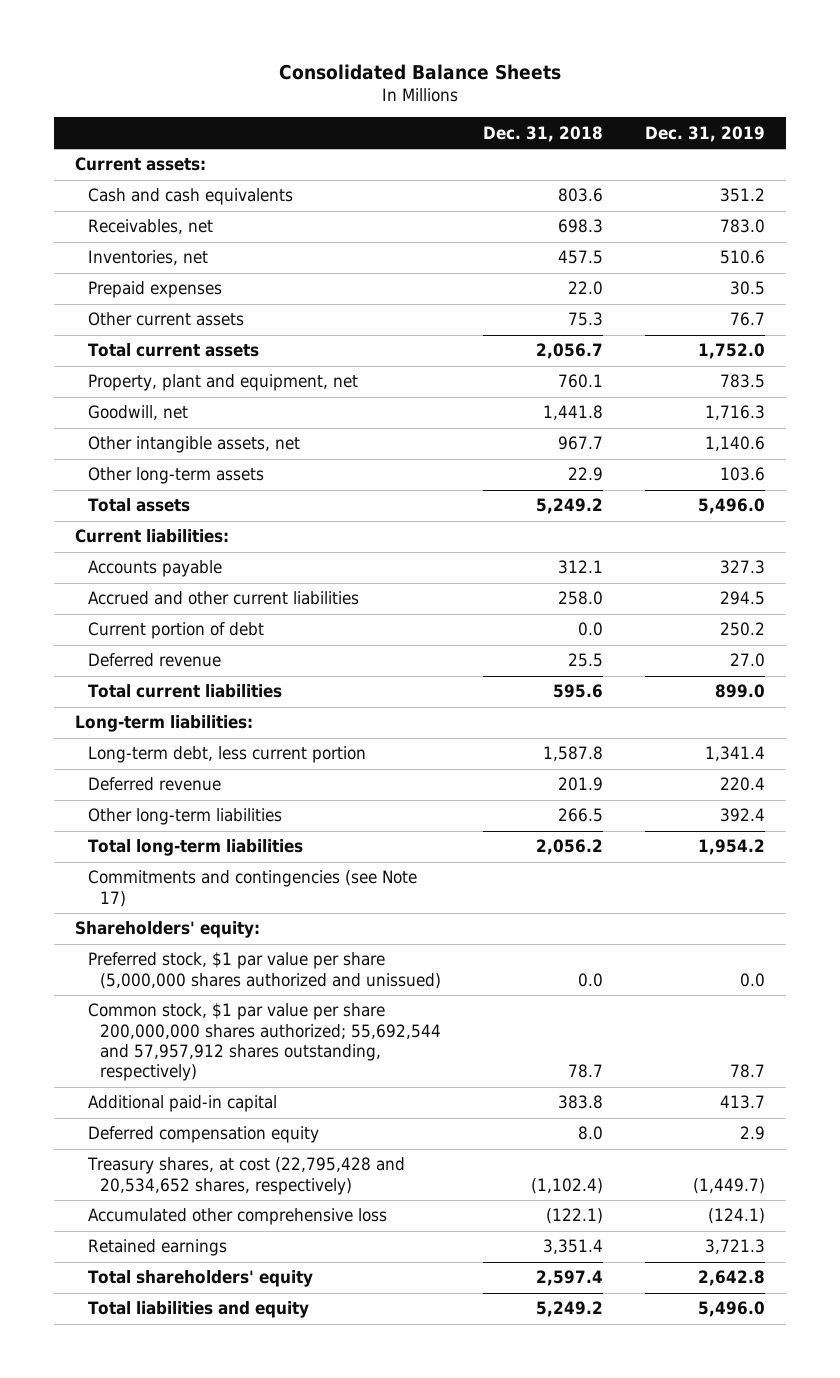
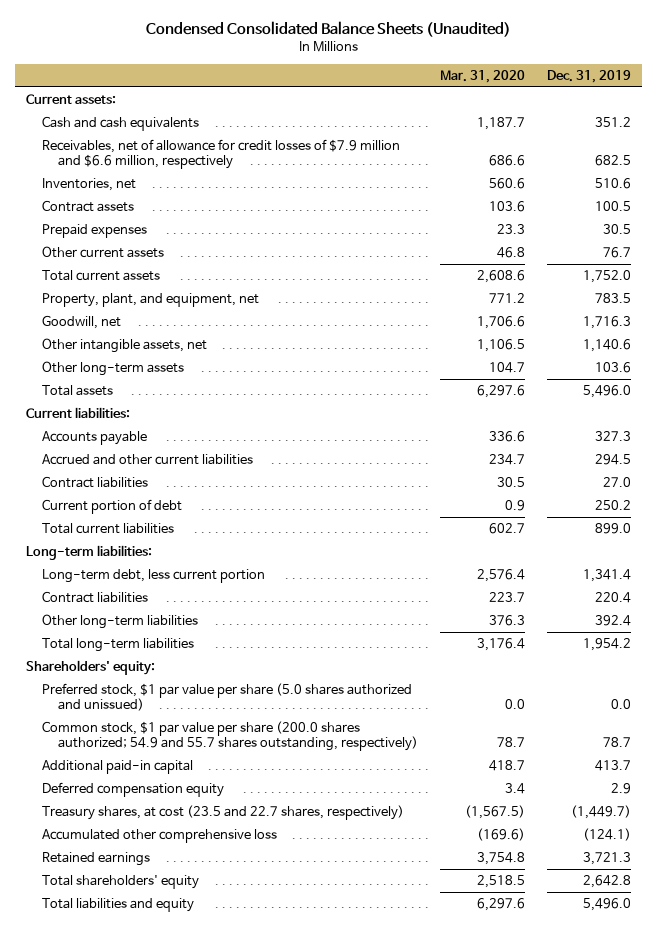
[279,64,562,81] Consolidated Balance Sheets -> [145,21,511,38] Condensed Consolidated Balance Sheets (Unaudited)
[483,125,604,142] Dec. 31, 2018 -> none
none -> [439,69,525,83] Mar. 31, 2020
[87,219,213,235] Receivables, net -> none
none -> [41,138,400,170] Receivables, net of allowance for credit losses of $7.9 million and $6.6 million, respectively
none -> [41,199,134,212] Contract assets
[87,374,358,392] Property, plant and equipment, net -> [41,292,259,307] Property, plant, and equipment, net
none -> [41,475,148,488] Contract liabilities
[87,653,221,668] Deferred revenue -> none
[87,777,221,792] Deferred revenue -> [41,590,148,603] Contract liabilities
[87,870,417,907] Commitments and contingencies (see Note 17) -> none
[87,952,442,989] Preferred stock, $1 par value per share (5,000,000 shares authorized and unissued) -> [41,682,412,712] Preferred stock, $1 par value per share (5.0 shares authorized and unissued)
[87,1003,442,1082] Common stock, $1 par value per share 200,000,000 shares authorized; 55,692,544 and 57,957,912 shares outstanding, respectively) -> [41,720,418,752] Common stock, $1 par value per share (200.0 shares authorized; 54.9 and 55.7 shares outstanding, respectively)
[86,1157,405,1195] Treasury shares, at cost (22,795,428 and 20,534,652 shares, respectively) -> [41,804,404,820] Treasury shares, at cost (23.5 and 22.7 shares, respectively)

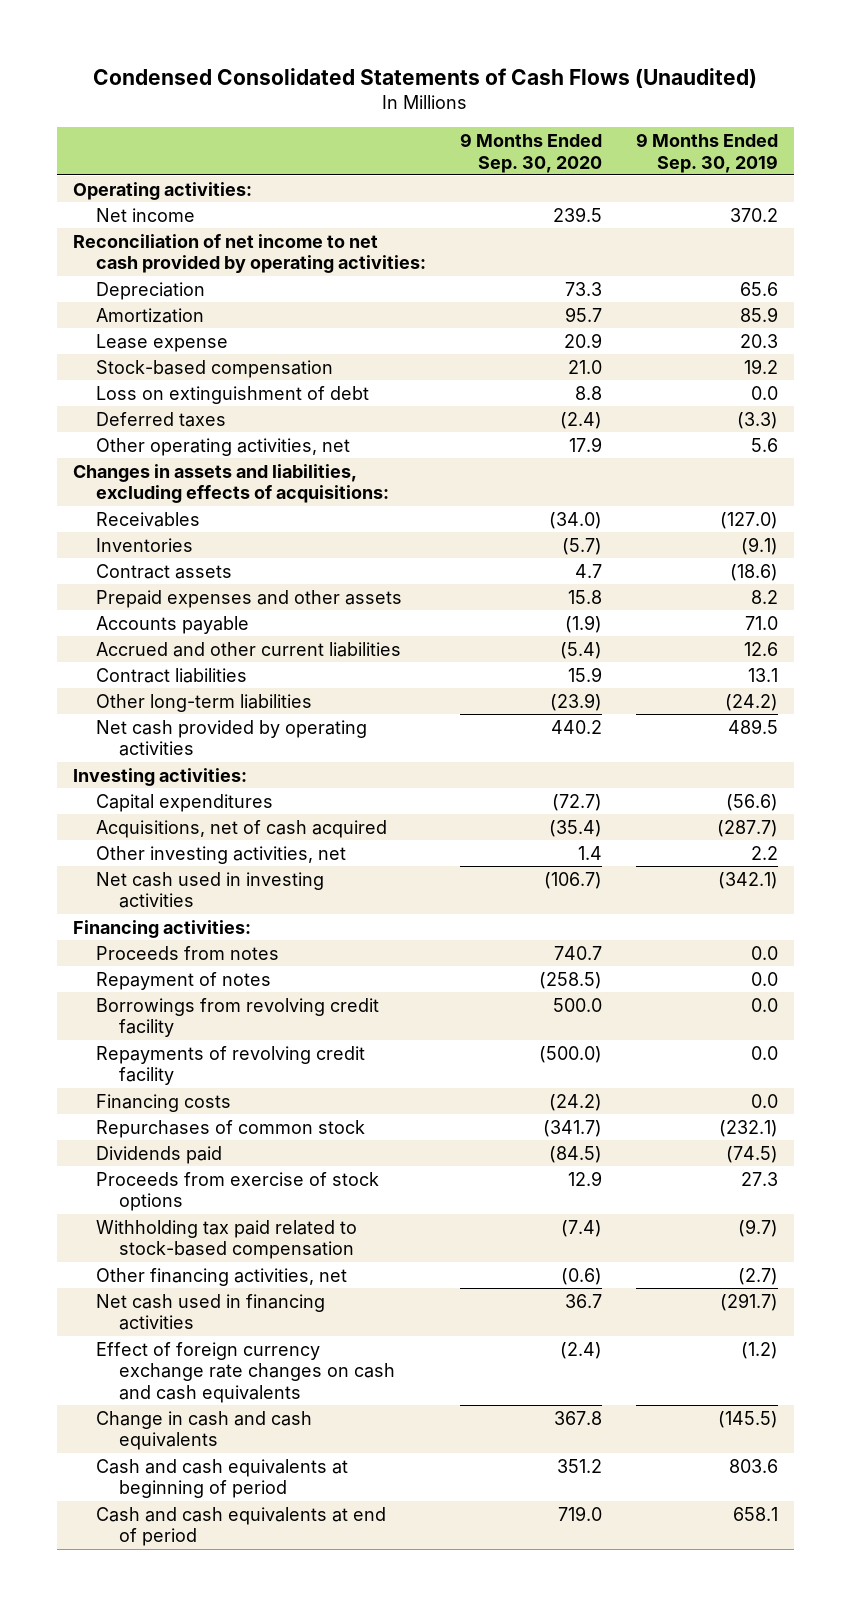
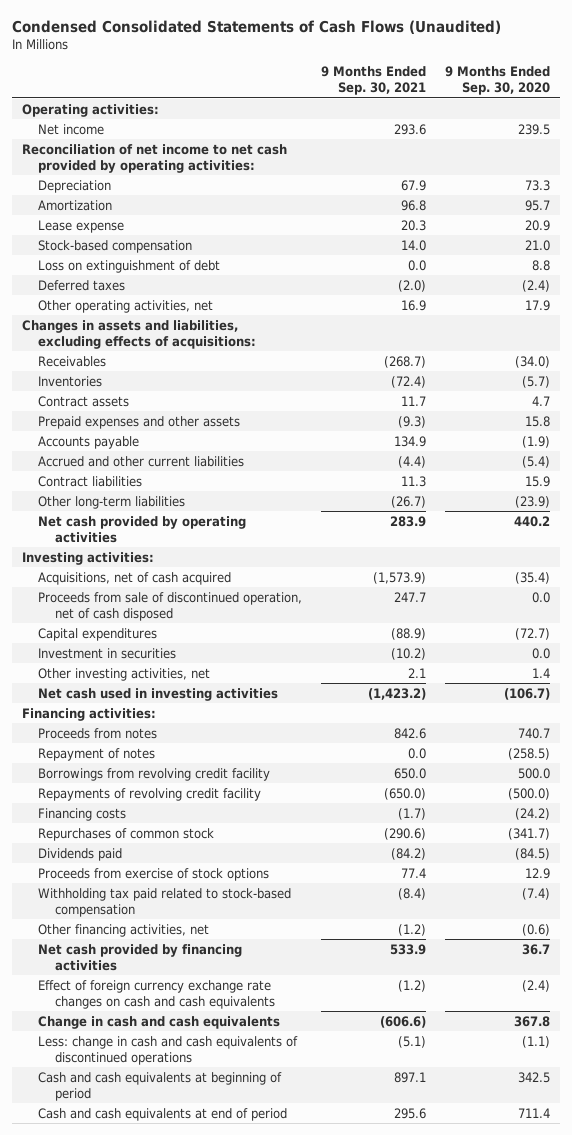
[635,132,778,173] 9 Months Ended Sep. 30, 2019 -> none
none -> [321,66,427,96] 9 Months Ended Sep. 30, 2021
none -> [38,591,303,621] Proceeds from sale of discontinued operation, net of cash disposed
[96,793,274,812] Capital expenditures -> [38,627,158,641] Capital expenditures
none -> [38,647,177,659] Investment in securities
[96,1293,326,1331] Net cash used in financing activities -> [38,943,243,971] Net cash provided by financing activities
none -> [38,1035,299,1065] Less: change in cash and cash equivalents of discontinued operations
[556,1458,602,1473] 351.2 -> [518,1071,551,1083] 342.5
[557,1505,602,1521] 719.0 -> [518,1107,551,1118] 711.4

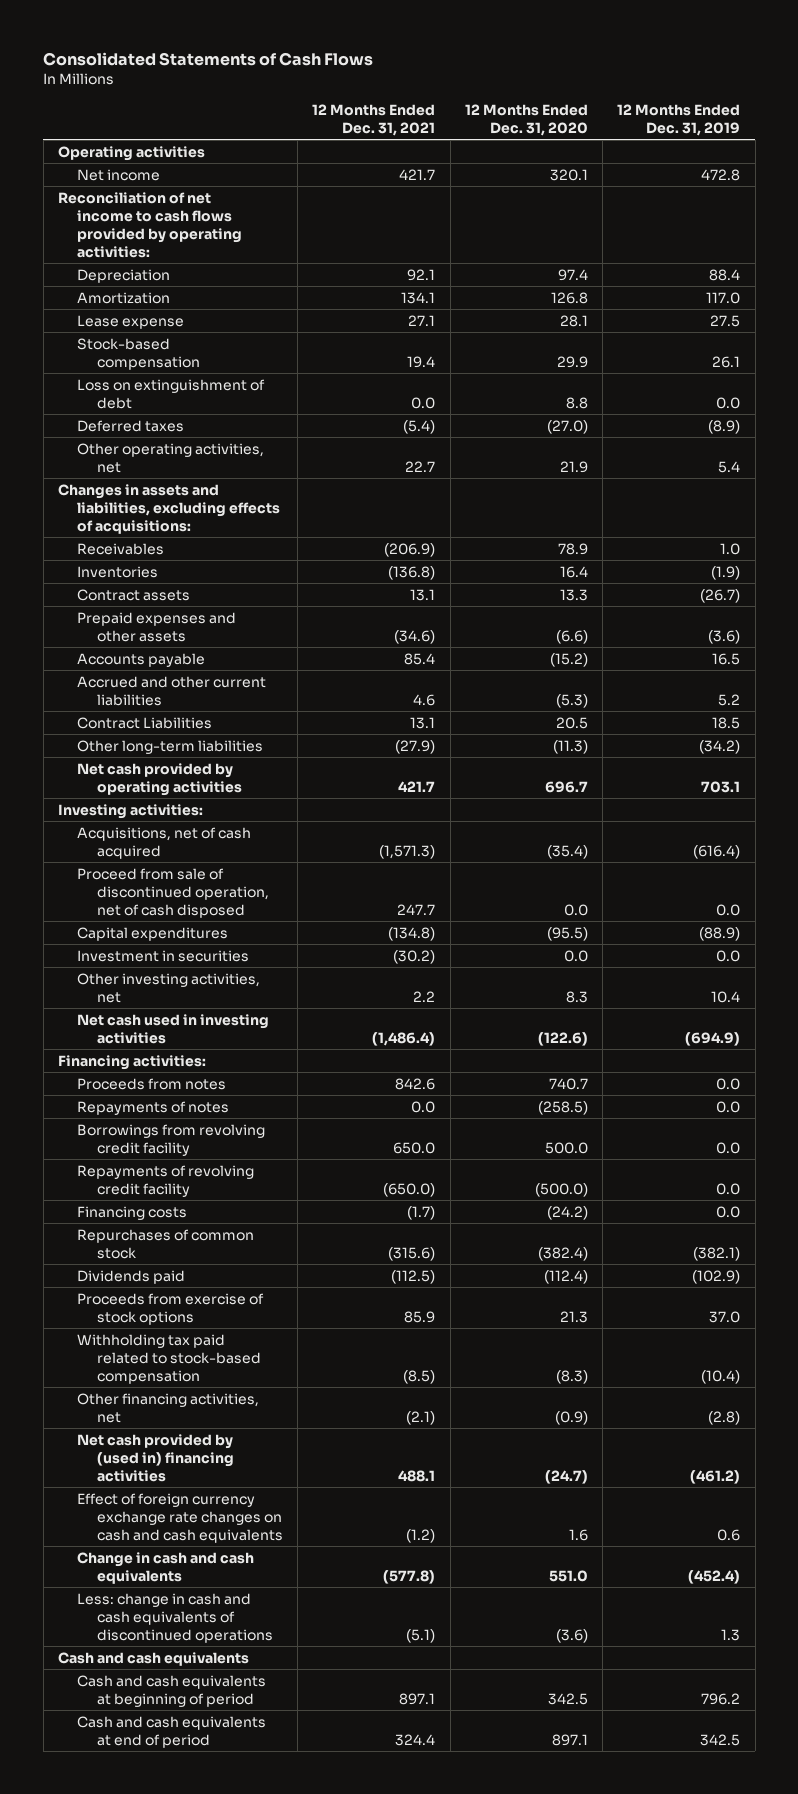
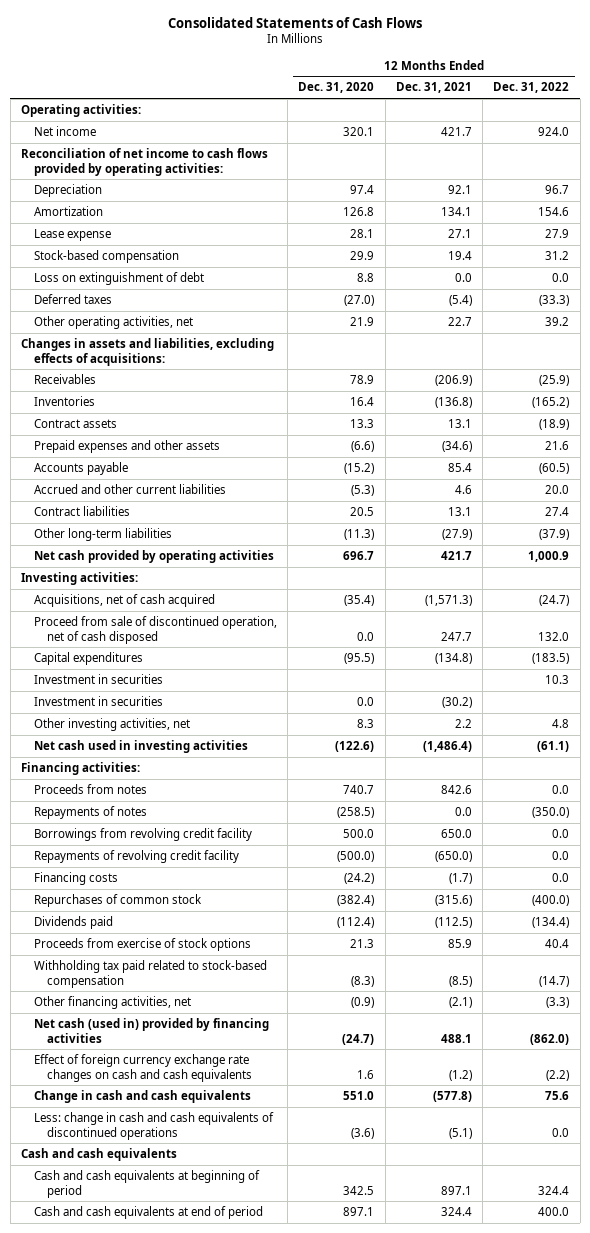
[617,103,741,136] 12 Months Ended Dec. 31, 2019 -> none
none -> [493,82,570,94] Dec. 31, 2022
[57,145,205,161] Operating activities -> [20,103,141,117] Operating activities:
[77,716,213,729] Contract Liabilities -> [33,505,130,516] Contract liabilities
none -> [33,673,163,684] Investment in securities
[77,1433,234,1482] Net cash provided by (used in) financing activities -> [33,1017,269,1043] Net cash (used in) provided by financing activities

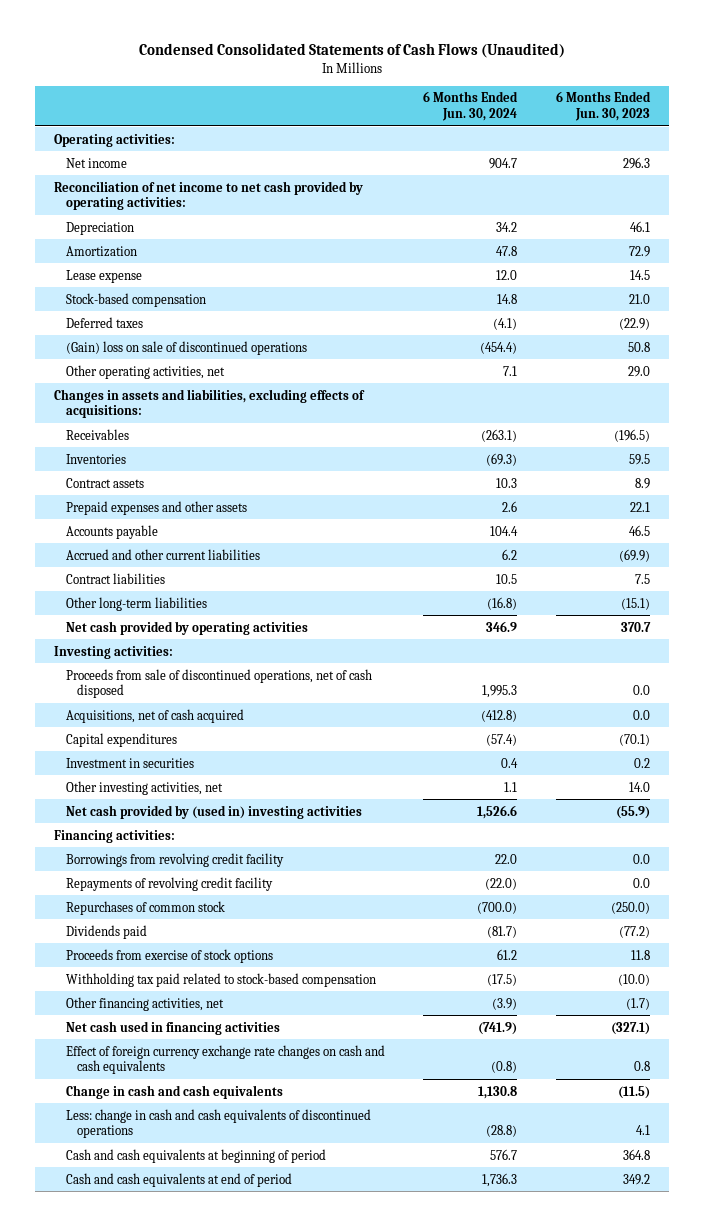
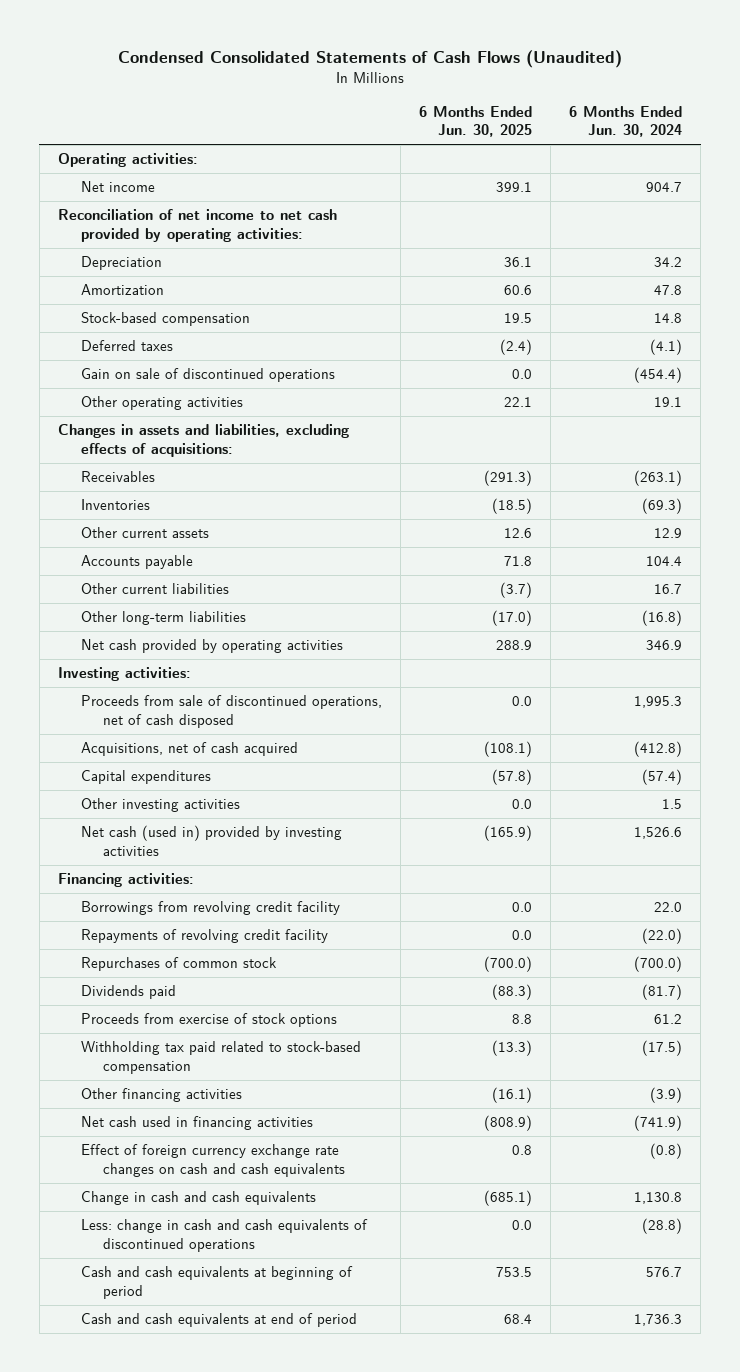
[555,91,651,121] 6 Months Ended Jun. 30, 2023 -> none
none -> [418,106,532,138] 6 Months Ended Jun. 30, 2025
[65,269,142,283] Lease expense -> none
[65,340,307,355] (Gain) loss on sale of discontinued operations -> [80,368,335,383] Gain on sale of discontinued operations
[65,364,225,379] Other operating activities, net -> [80,396,243,411] Other operating activities
[503,365,518,376] 7.1 -> [654,397,683,408] 19.1
[65,477,144,488] Contract assets -> none
[65,500,247,515] Prepaid expenses and other assets -> none
none -> [80,527,209,539] Other current assets
[65,572,165,584] Contract liabilities -> none
[65,548,260,560] Accrued and other current liabilities -> [80,583,229,595] Other current liabilities
[502,548,518,560] 6.2 -> [654,584,683,595] 16.7
[65,757,194,768] Investment in securities -> none
[65,780,223,795] Other investing activities, net -> [80,798,240,813] Other investing activities
[504,781,518,792] 1.1 -> [662,799,683,810] 1.5
[65,804,362,819] Net cash provided by (used in) investing activities -> [80,825,342,856] Net cash (used in) provided by investing activities
[65,996,224,1011] Other financing activities, net -> [80,1088,242,1103] Other financing activities

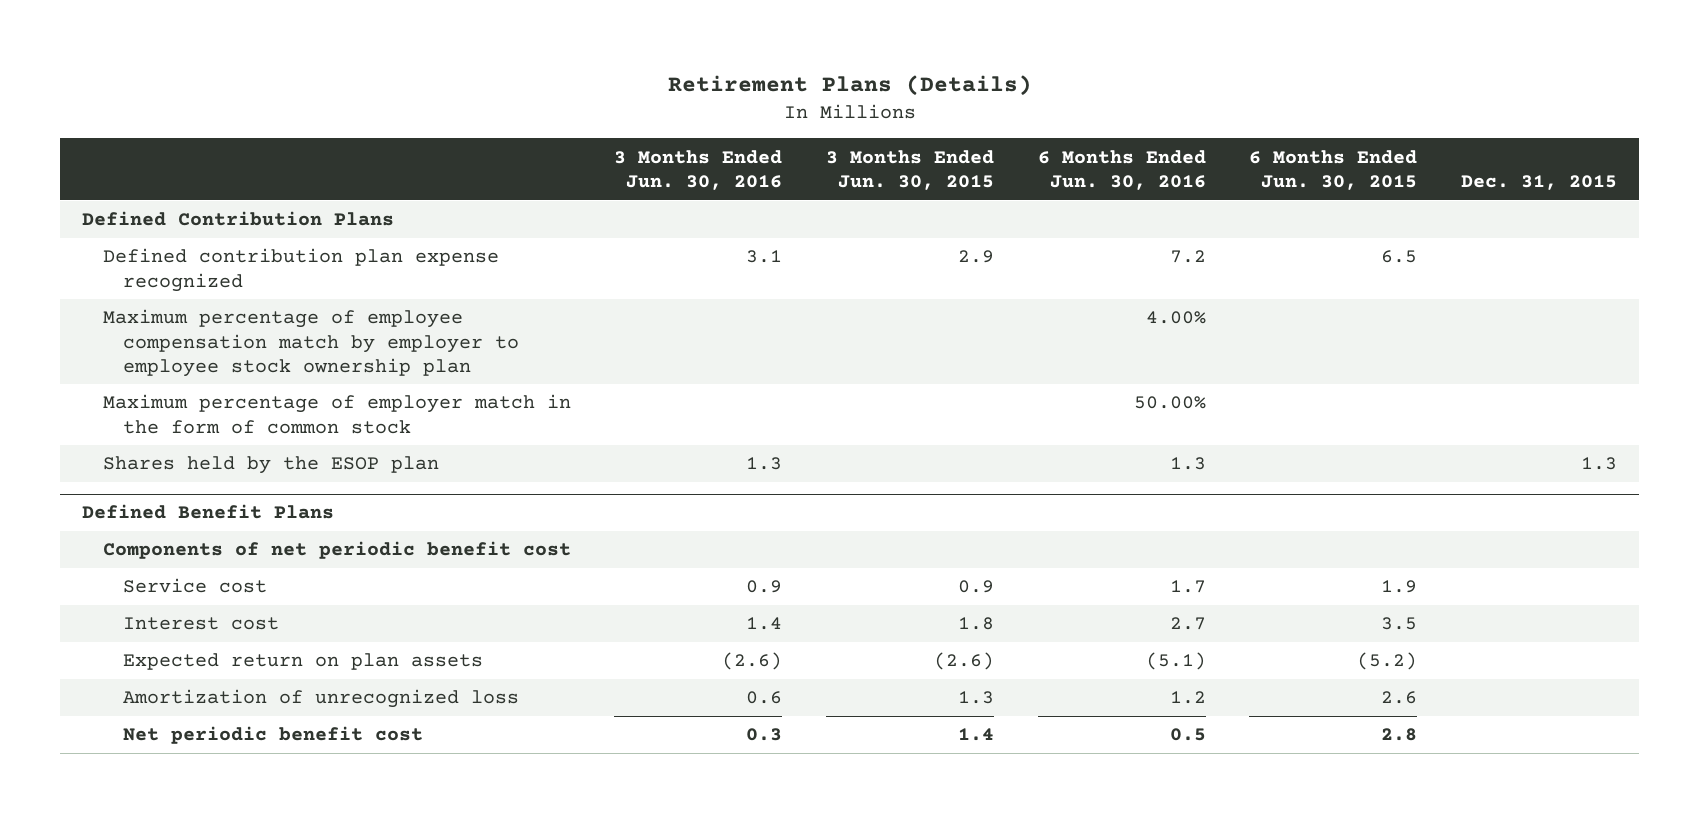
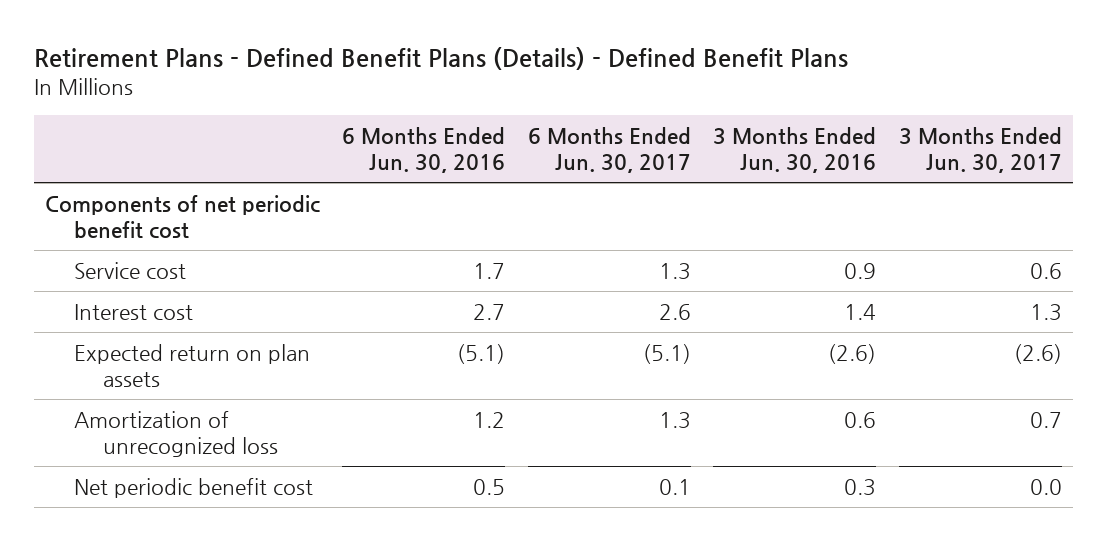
[667,75,1032,97] Retirement Plans (Details) -> [33,47,848,71] Retirement Plans - Defined Benefit Plans (Details) - Defined Benefit Plans
[826,149,995,190] 3 Months Ended Jun. 30, 2015 -> none
[1249,149,1418,190] 6 Months Ended Jun. 30, 2015 -> none
[1460,174,1617,190] Dec. 31, 2015 -> none
none -> [527,127,691,174] 6 Months Ended Jun. 30, 2017
none -> [898,127,1062,174] 3 Months Ended Jun. 30, 2017
[82,211,395,227] Defined Contribution Plans -> none
[102,248,499,292] Defined contribution plan expense recognized -> none
[102,309,520,377] Maximum percentage of employee compensation match by employer to employee stock ownership plan -> none
[102,394,571,434] Maximum percentage of employer match in the form of common stock -> none
[102,456,439,475] Shares held by the ESOP plan -> none
[82,504,335,520] Defined Benefit Plans -> none

